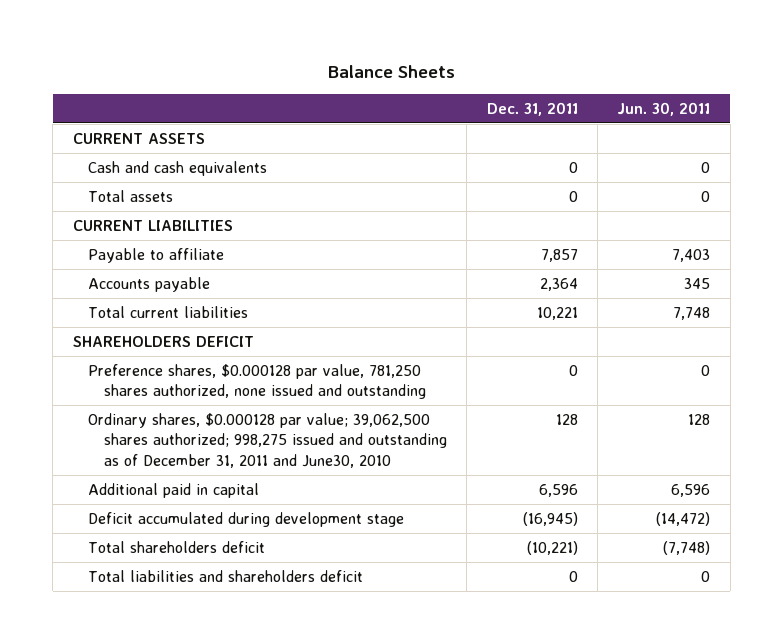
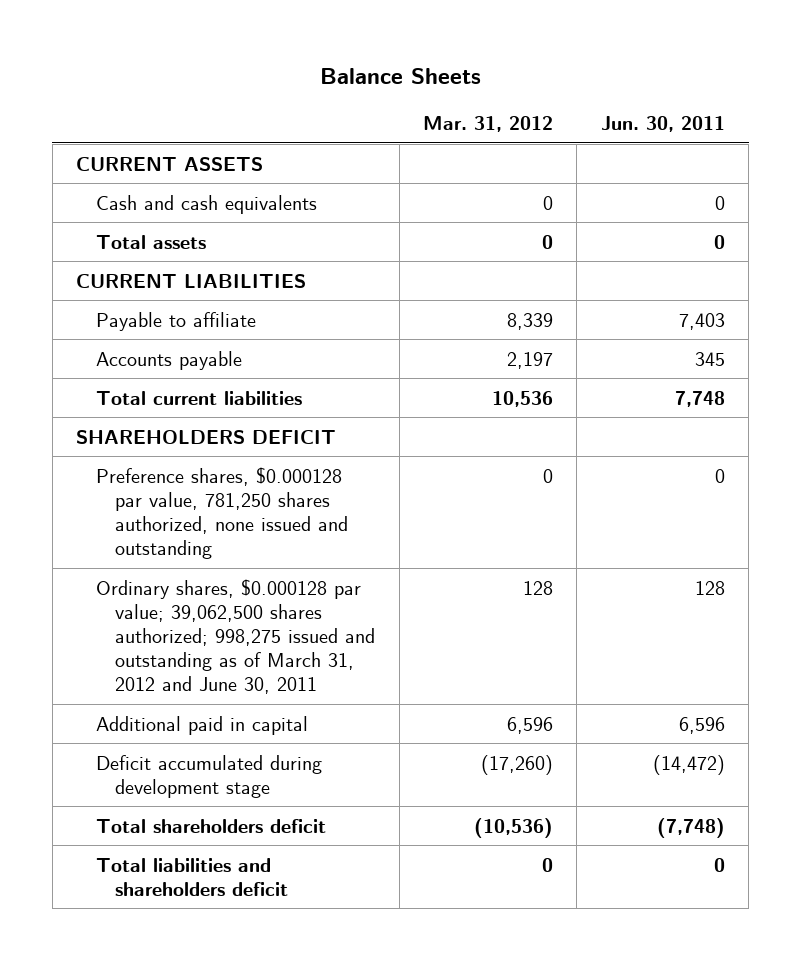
[486,101,578,116] Dec. 31, 2011 -> none
none -> [423,116,554,133] Mar. 31, 2012
[88,412,447,468] Ordinary shares, $0.000128 par value; 39,062,500 shares authorized; 998,275 issued and outstanding as of December 31, 2011 and June30, 2010 -> [95,578,376,695] Ordinary shares, $0.000128 par value; 39,062,500 shares authorized; 998,275 issued and outstanding as of March 31, 2012 and June 30, 2011

